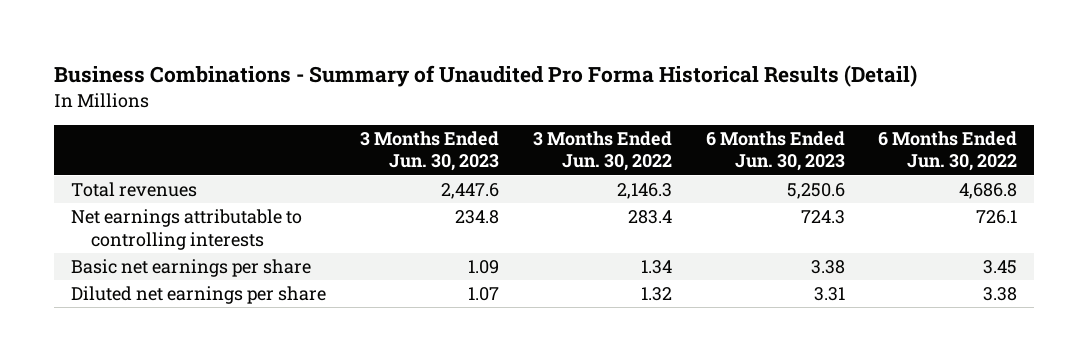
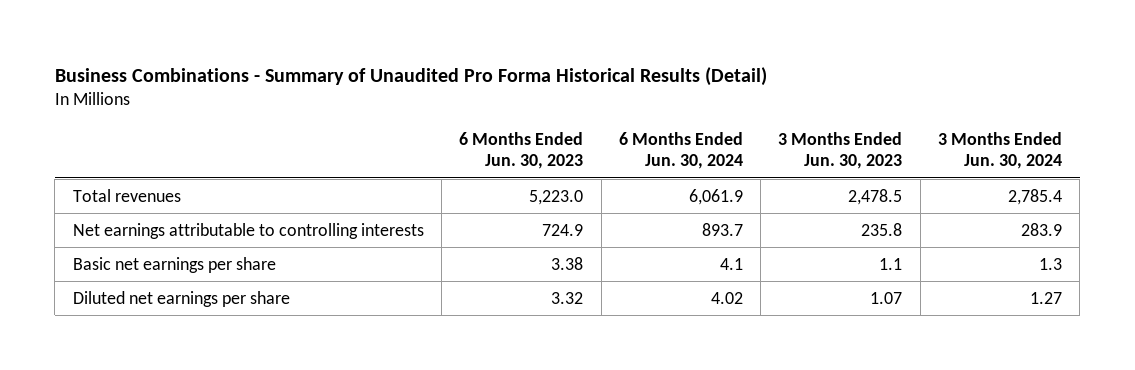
[532,130,672,172] 3 Months Ended Jun. 30, 2022 -> none
[878,130,1018,172] 6 Months Ended Jun. 30, 2022 -> none
none -> [618,131,743,169] 6 Months Ended Jun. 30, 2024
none -> [938,131,1063,169] 3 Months Ended Jun. 30, 2024
[440,183,499,200] 2,447.6 -> [848,188,903,205] 2,478.5
[786,183,845,200] 5,250.6 -> [529,189,584,205] 5,223.0
[454,210,499,225] 234.8 -> [861,222,903,236] 235.8
[800,210,845,225] 724.3 -> [542,223,584,236] 724.9
[467,260,499,275] 1.09 -> [879,257,903,270] 1.1
[813,287,845,302] 3.31 -> [551,291,584,304] 3.32

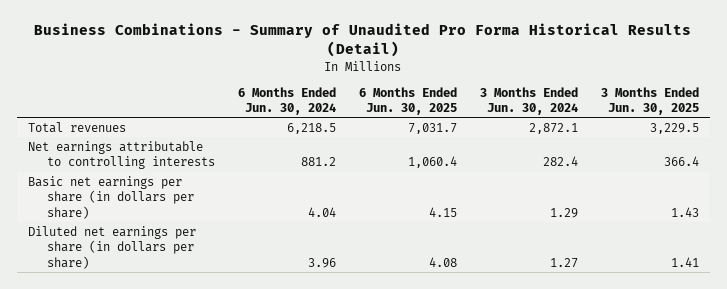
[459,131,584,169] 6 Months Ended Jun. 30, 2023 -> none
[778,131,903,169] 3 Months Ended Jun. 30, 2023 -> none
none -> [358,86,457,116] 6 Months Ended Jun. 30, 2025
none -> [600,86,699,116] 3 Months Ended Jun. 30, 2025
[688,188,743,205] 6,061.9 -> [287,122,337,134] 6,218.5
[1008,188,1063,205] 2,785.4 -> [528,122,578,134] 2,872.1
[701,222,743,236] 893.7 -> [301,157,337,167] 881.2
[1021,222,1063,236] 283.9 -> [542,156,578,167] 282.4
[72,256,276,273] Basic net earnings per share -> [28,175,195,219] Basic net earnings per share (in dollars per share)
[719,257,743,270] 4.1 -> [308,206,337,217] 4.04
[1039,257,1063,270] 1.3 -> [549,207,578,218] 1.29
[72,290,290,307] Diluted net earnings per share -> [28,225,197,269] Diluted net earnings per share (in dollars per share)
[710,291,743,304] 4.02 -> [308,257,337,268] 3.96

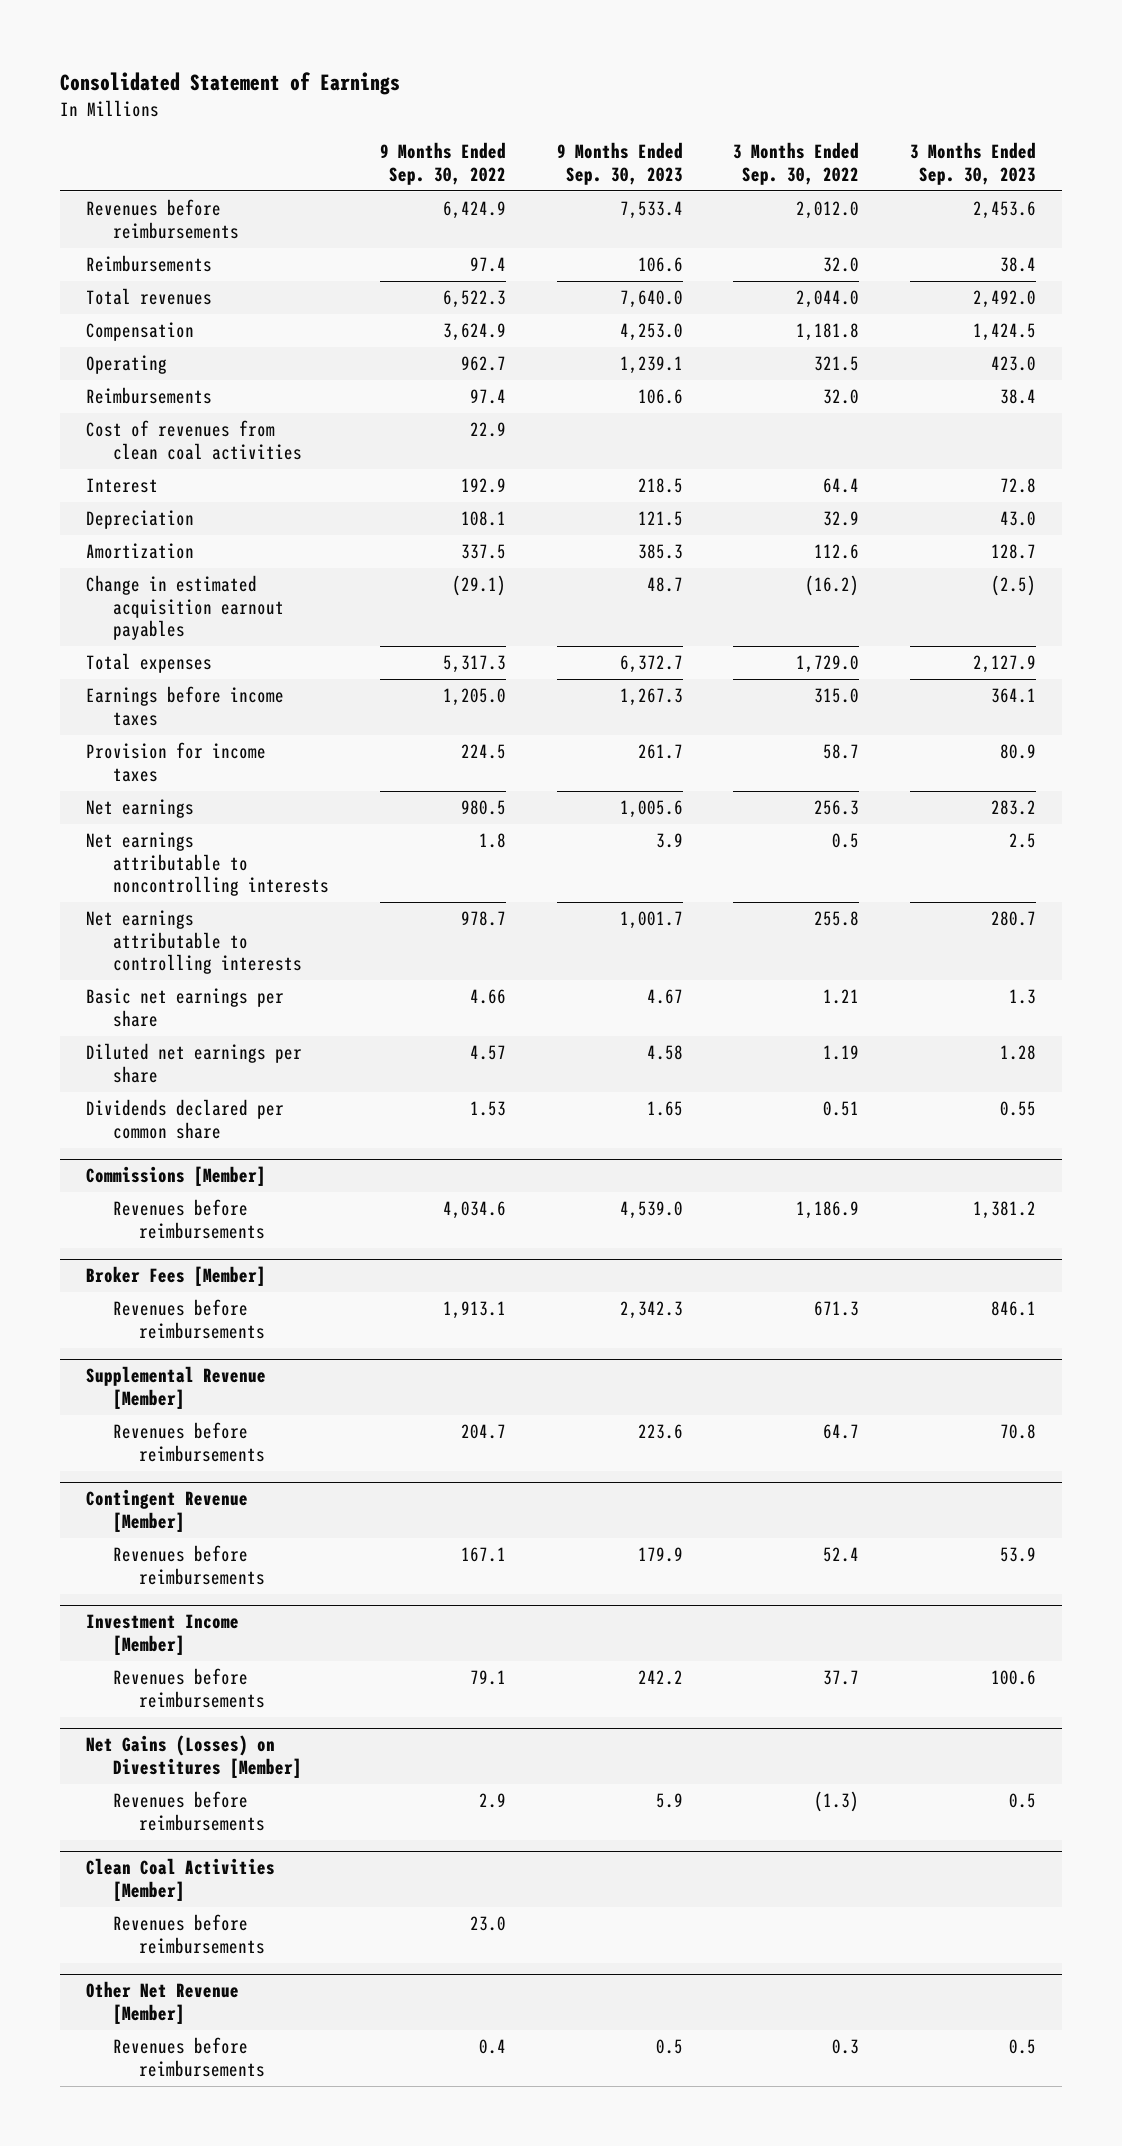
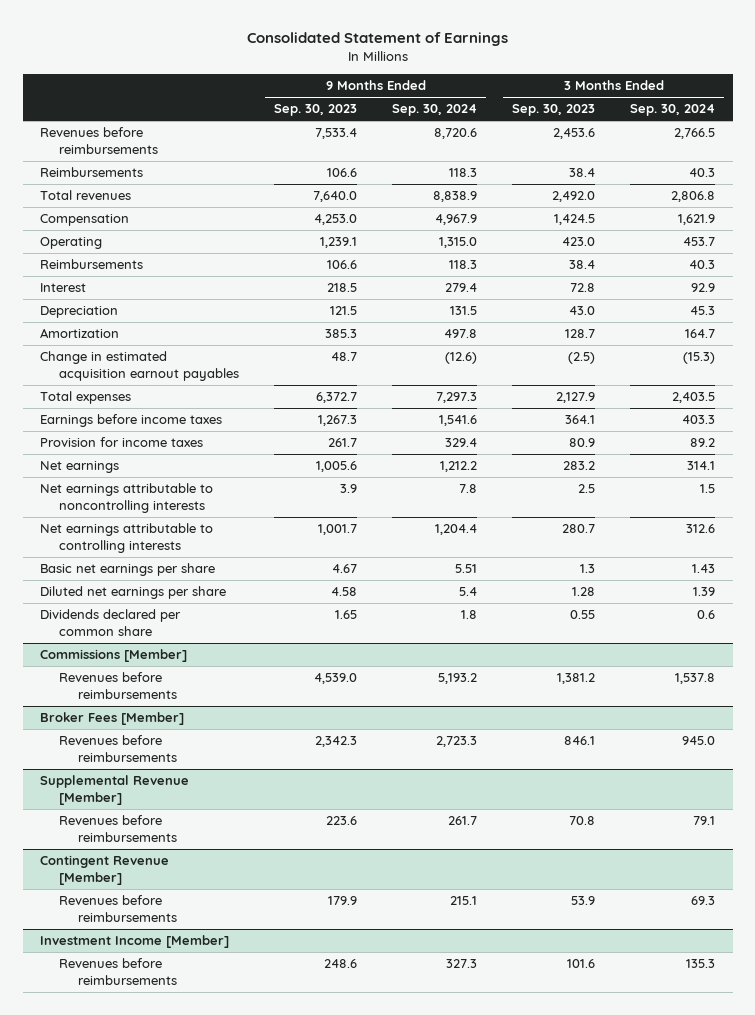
[379,142,506,185] 9 Months Ended Sep. 30, 2022 -> none
[733,142,860,185] 3 Months Ended Sep. 30, 2022 -> none
none -> [392,104,478,117] Sep. 30, 2024
none -> [630,104,716,117] Sep. 30, 2024
[85,420,302,460] Cost of revenues from clean coal activities -> none
[85,1735,302,1778] Net Gains (Losses) on Divestitures [Member] -> none
[112,1791,266,1831] Revenues before reimbursements -> none
[85,1858,275,1901] Clean Coal Activities [Member] -> none
[112,1914,266,1954] Revenues before reimbursements -> none
[85,1981,239,2024] Other Net Revenue [Member] -> none
[112,2037,266,2077] Revenues before reimbursements -> none
[637,1670,683,1686] 242.2 -> [324,959,358,969] 248.6
[991,1670,1037,1686] 100.6 -> [567,959,596,969] 101.6

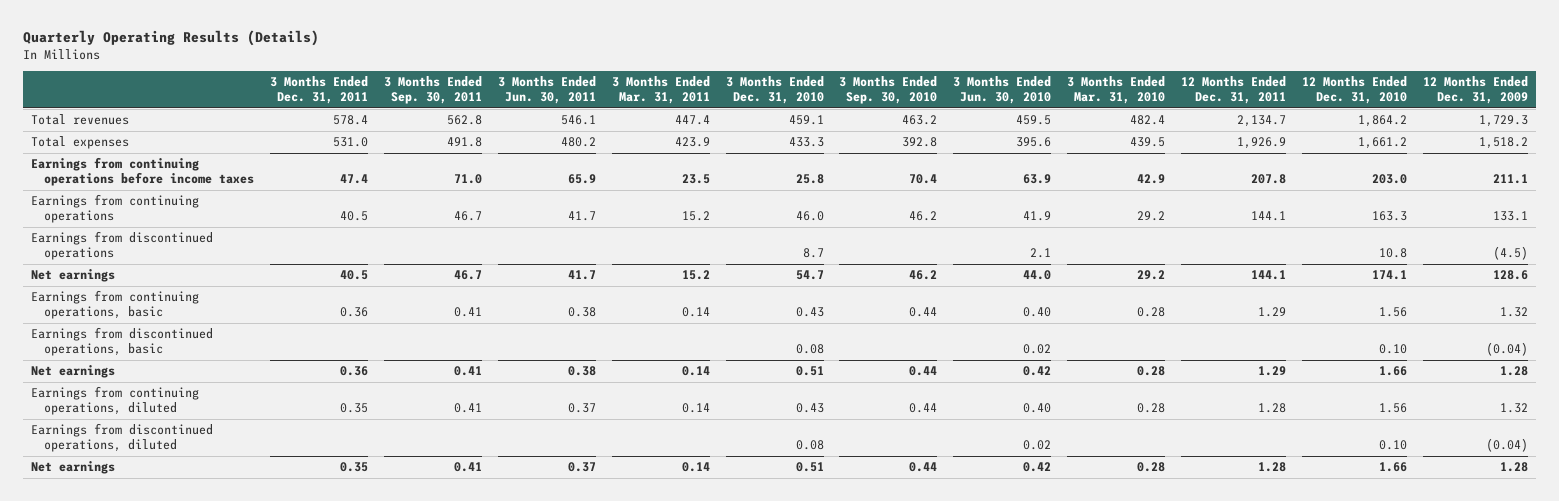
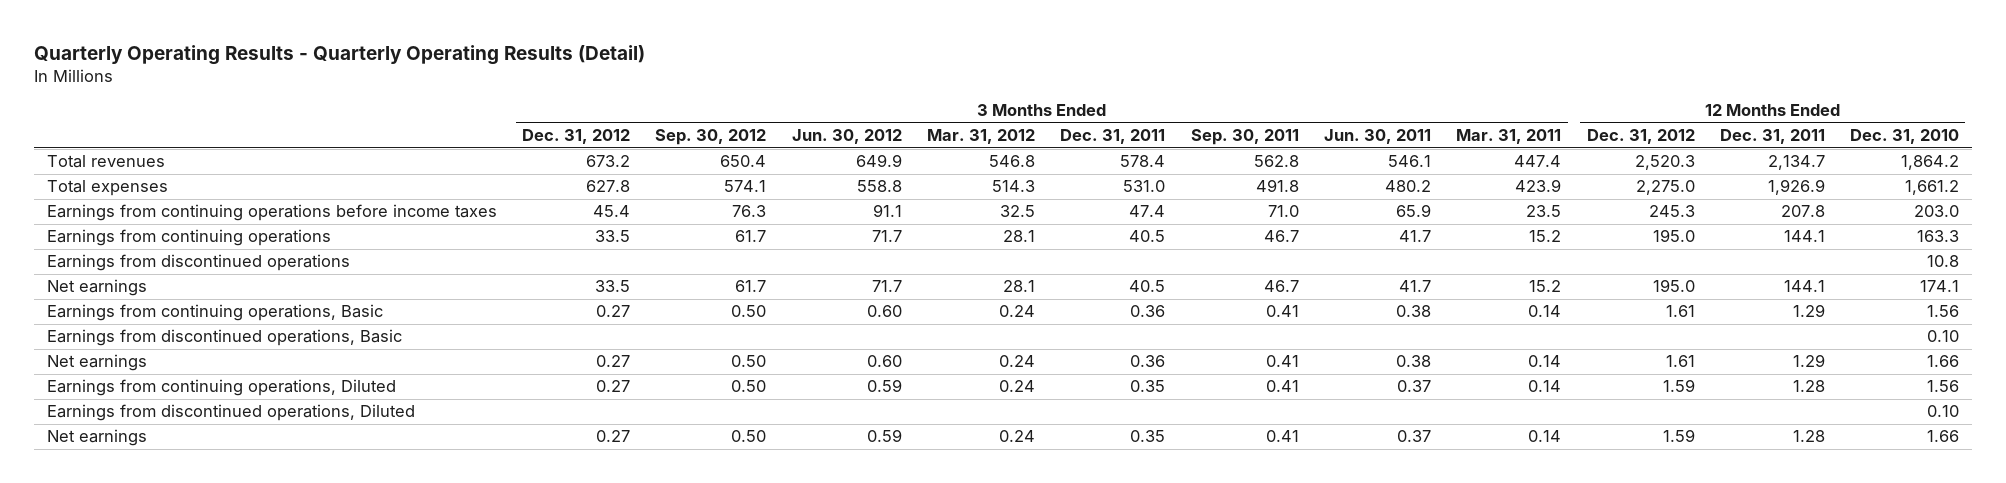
[23,30,320,47] Quarterly Operating Results (Details) -> [34,44,646,65] Quarterly Operating Results - Quarterly Operating Results (Detail)
[725,76,824,104] 3 Months Ended Dec. 31, 2010 -> none
[839,76,938,104] 3 Months Ended Sep. 30, 2010 -> none
[953,76,1052,104] 3 Months Ended Jun. 30, 2010 -> none
[1067,76,1166,104] 3 Months Ended Mar. 31, 2010 -> none
[1422,76,1528,104] 12 Months Ended Dec. 31, 2009 -> none
none -> [522,129,631,145] Dec. 31, 2012
none -> [655,129,767,146] Sep. 30, 2012
none -> [791,129,902,145] Jun. 30, 2012
none -> [926,129,1035,145] Mar. 31, 2012
none -> [1586,129,1695,145] Dec. 31, 2012
[30,290,199,320] Earnings from continuing operations, basic -> [46,304,383,322] Earnings from continuing operations, Basic
[30,327,213,357] Earnings from discontinued operations, basic -> [46,329,402,347] Earnings from discontinued operations, Basic
[30,386,199,416] Earnings from continuing operations, diluted -> [46,379,396,397] Earnings from continuing operations, Diluted
[30,423,213,453] Earnings from discontinued operations, diluted -> [46,404,415,422] Earnings from discontinued operations, Diluted

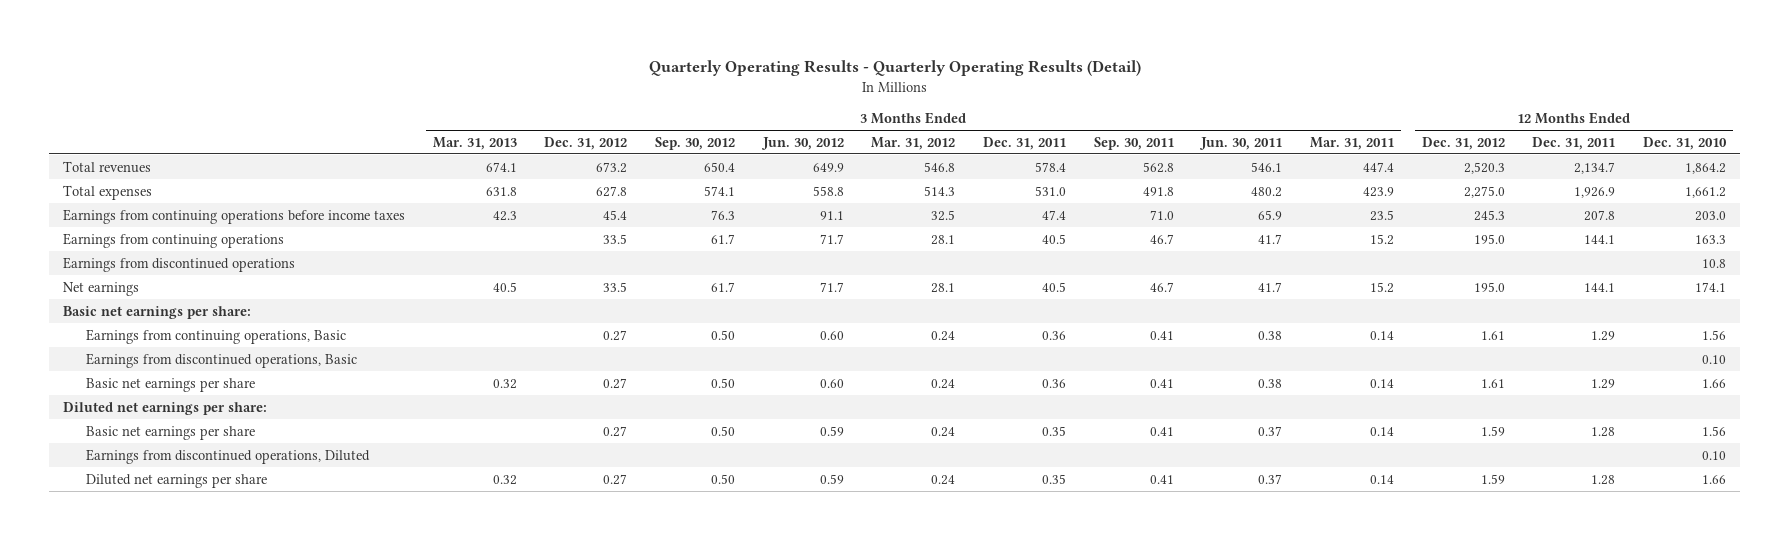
none -> [432,136,517,150] Mar. 31, 2013
none -> [63,305,252,319] Basic net earnings per share:
[46,354,147,372] Net earnings -> [85,377,255,392] Basic net earnings per share
none -> [63,401,268,415] Diluted net earnings per share:
[46,379,396,397] Earnings from continuing operations, Diluted -> [85,425,255,440] Basic net earnings per share
[46,429,147,447] Net earnings -> [85,473,267,488] Diluted net earnings per share

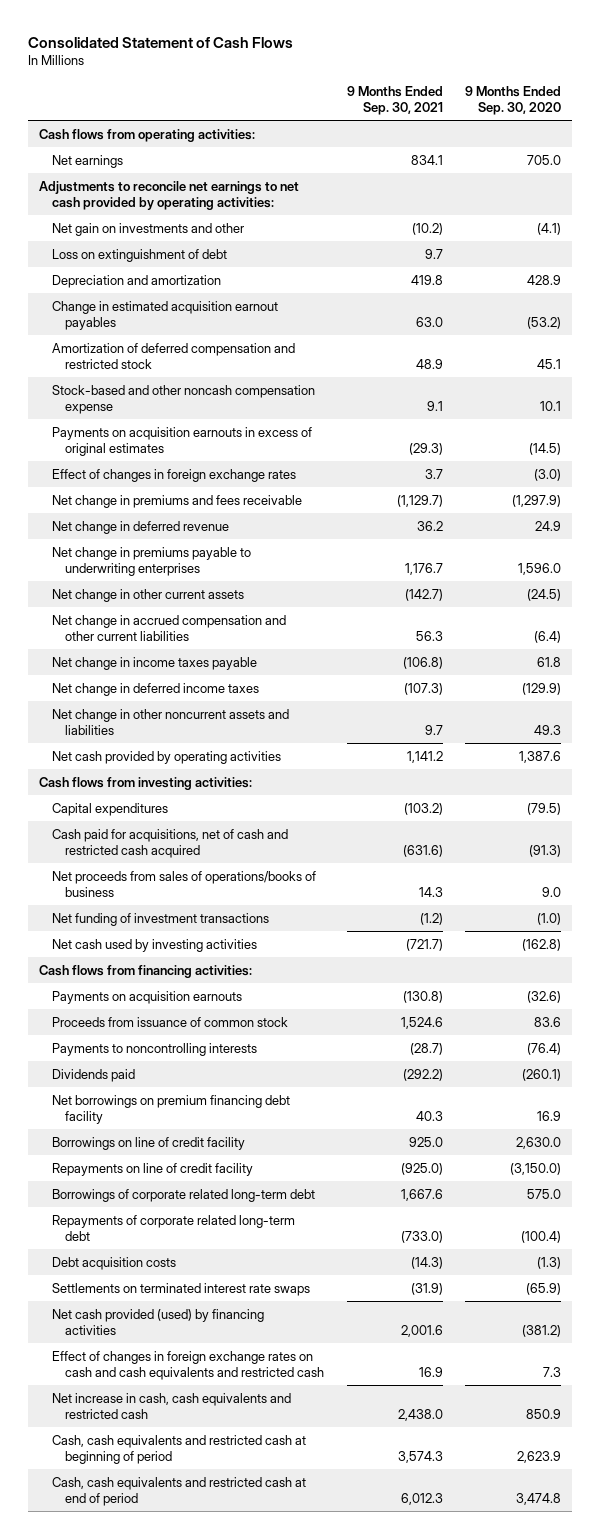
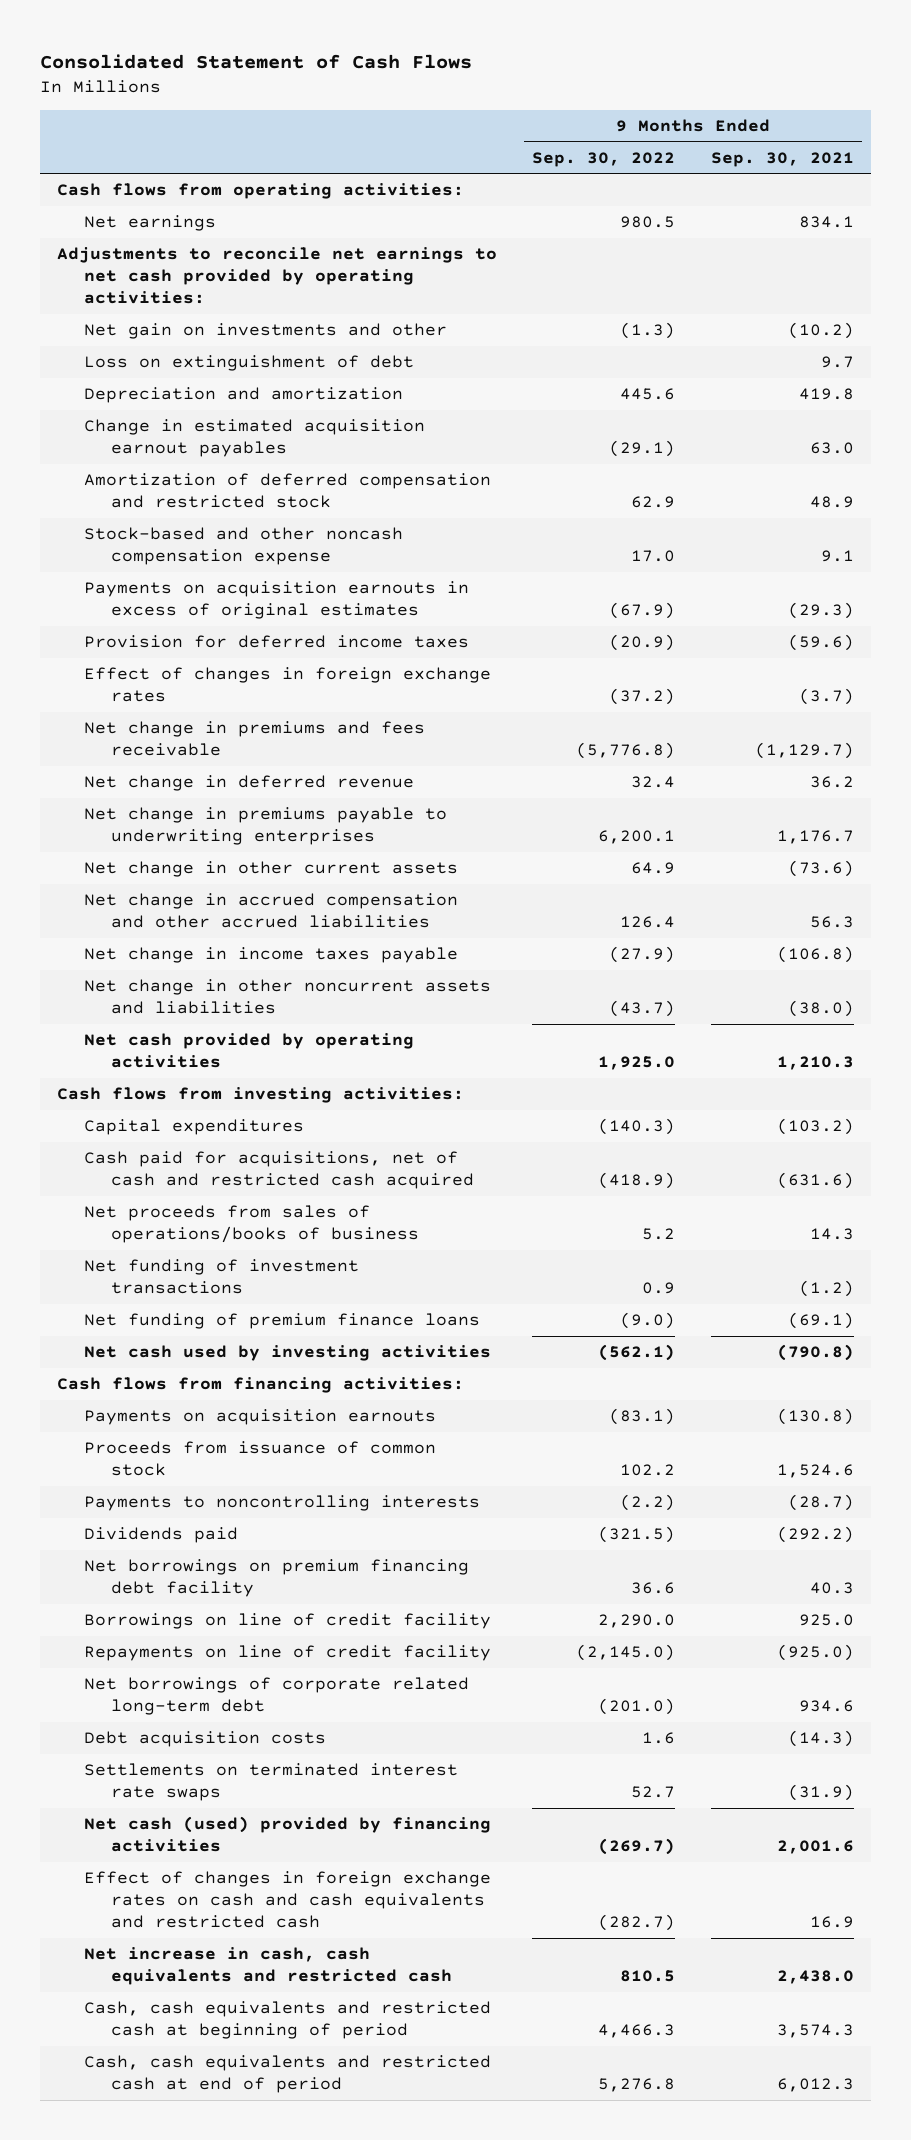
[465,85,562,116] 9 Months Ended Sep. 30, 2020 -> none
none -> [532,151,676,167] Sep. 30, 2022
none -> [84,635,470,649] Provision for deferred income taxes
[424,468,443,479] 3.7 -> [798,688,854,706] (3.7)
[404,588,443,601] (142.7) -> [787,860,854,878] (73.6)
[52,614,287,641] Net change in accrued compensation and other current liabilities -> [84,893,459,929] Net change in accrued compensation and other accrued liabilities
[52,682,260,696] Net change in deferred income taxes -> none
[424,724,443,735] 9.7 -> [787,1000,854,1018] (38.0)
[406,750,443,763] 1,141.2 -> [776,1056,854,1071] 1,210.3
none -> [84,1313,481,1330] Net funding of premium finance loans
[405,938,443,951] (721.7) -> [776,1344,854,1362] (790.8)
[52,1214,296,1241] Repayments of corporate related long-term debt -> none
[52,1188,316,1202] Borrowings of corporate related long-term debt -> [84,1677,470,1716] Net borrowings of corporate related long-term debt
[400,1188,443,1201] 1,667.6 -> [798,1700,854,1713] 934.6
[52,1308,265,1335] Net cash provided (used) by financing activities -> [84,1816,492,1853] Net cash (used) provided by financing activities

